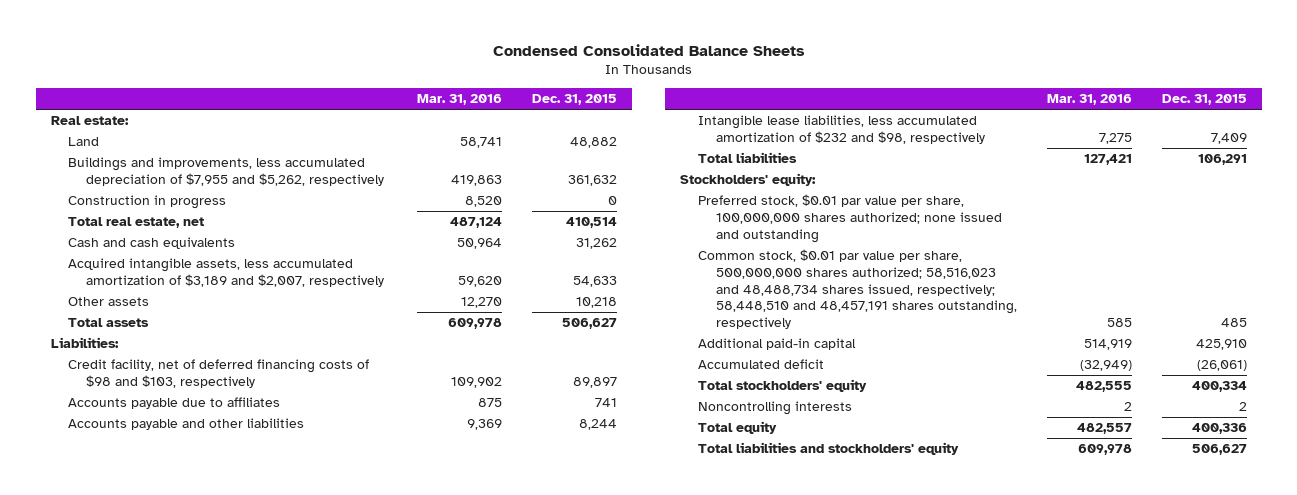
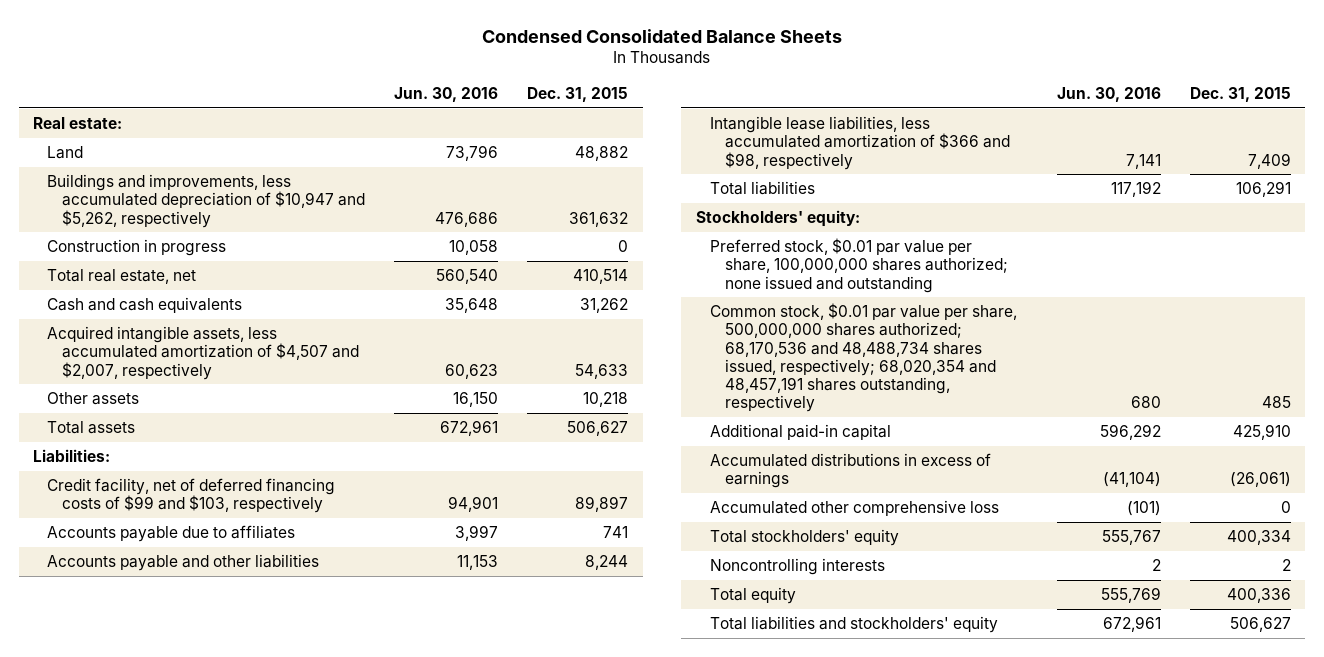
[416,93,502,105] Mar. 31, 2016 -> none
none -> [393,87,498,103] Jun. 30, 2016
[68,157,384,186] Buildings and improvements, less accumulated depreciation of $7,955 and $5,262, respectively -> [47,174,365,228] Buildings and improvements, less accumulated depreciation of $10,947 and $5,262, respectively
[68,258,384,287] Acquired intangible assets, less accumulated amortization of $3,189 and $2,007, respectively -> [47,326,359,380] Acquired intangible assets, less accumulated amortization of $4,507 and $2,007, respectively
[68,359,370,388] Credit facility, net of deferred financing costs of $98 and $103, respectively -> [47,478,336,514] Credit facility, net of deferred financing costs of $99 and $103, respectively
[697,115,985,144] Intangible lease liabilities, less accumulated amortization of $232 and $98, respectively -> [710,116,1010,170] Intangible lease liabilities, less accumulated amortization of $366 and $98, respectively
[697,249,1017,329] Common stock, $0.01 par value per share, 500,000,000 shares authorized; 58,516,023 and 48,488,734 shares issued, respectively; 58,448,510 and 48,457,191 shares outstanding, respectively -> [710,303,1018,413] Common stock, $0.01 par value per share, 500,000,000 shares authorized; 68,170,536 and 48,488,734 shares issued, respectively; 68,020,354 and 48,457,191 shares outstanding, respectively
[697,359,824,370] Accumulated deficit -> [710,453,992,489] Accumulated distributions in excess of earnings
none -> [710,500,1000,517] Accumulated other comprehensive loss

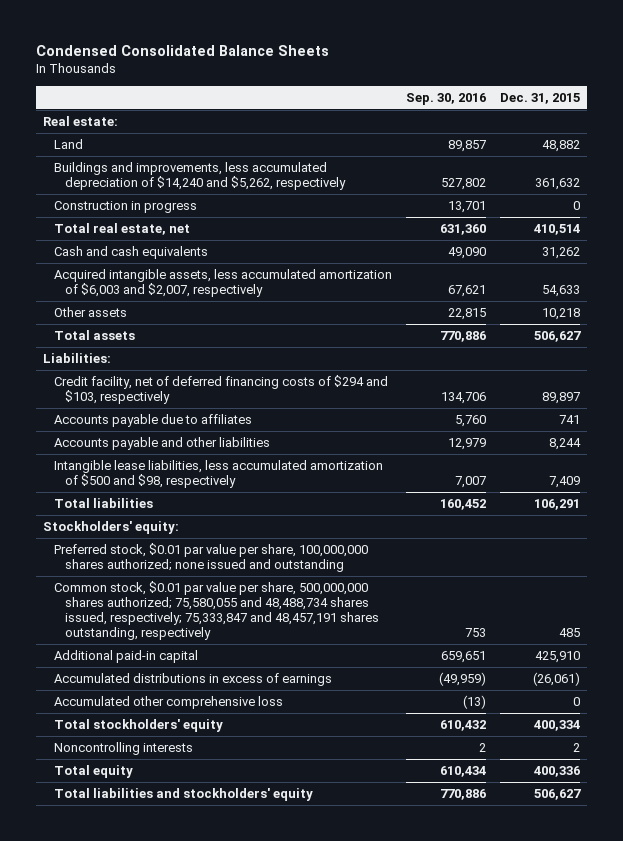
[393,87,498,103] Jun. 30, 2016 -> none
none -> [405,92,486,105] Sep. 30, 2016
[47,174,365,228] Buildings and improvements, less accumulated depreciation of $10,947 and $5,262, respectively -> [54,161,347,191] Buildings and improvements, less accumulated depreciation of $14,240 and $5,262, respectively
[47,326,359,380] Acquired intangible assets, less accumulated amortization of $4,507 and $2,007, respectively -> [54,268,393,298] Acquired intangible assets, less accumulated amortization of $6,003 and $2,007, respectively
[47,478,336,514] Credit facility, net of deferred financing costs of $99 and $103, respectively -> [54,374,389,405] Credit facility, net of deferred financing costs of $294 and $103, respectively
[710,116,1010,170] Intangible lease liabilities, less accumulated amortization of $366 and $98, respectively -> [54,459,384,489] Intangible lease liabilities, less accumulated amortization of $500 and $98, respectively
[710,303,1018,413] Common stock, $0.01 par value per share, 500,000,000 shares authorized; 68,170,536 and 48,488,734 shares issued, respectively; 68,020,354 and 48,457,191 shares outstanding, respectively -> [54,580,380,641] Common stock, $0.01 par value per share, 500,000,000 shares authorized; 75,580,055 and 48,488,734 shares issued, respectively; 75,333,847 and 48,457,191 shares outstanding, respectively

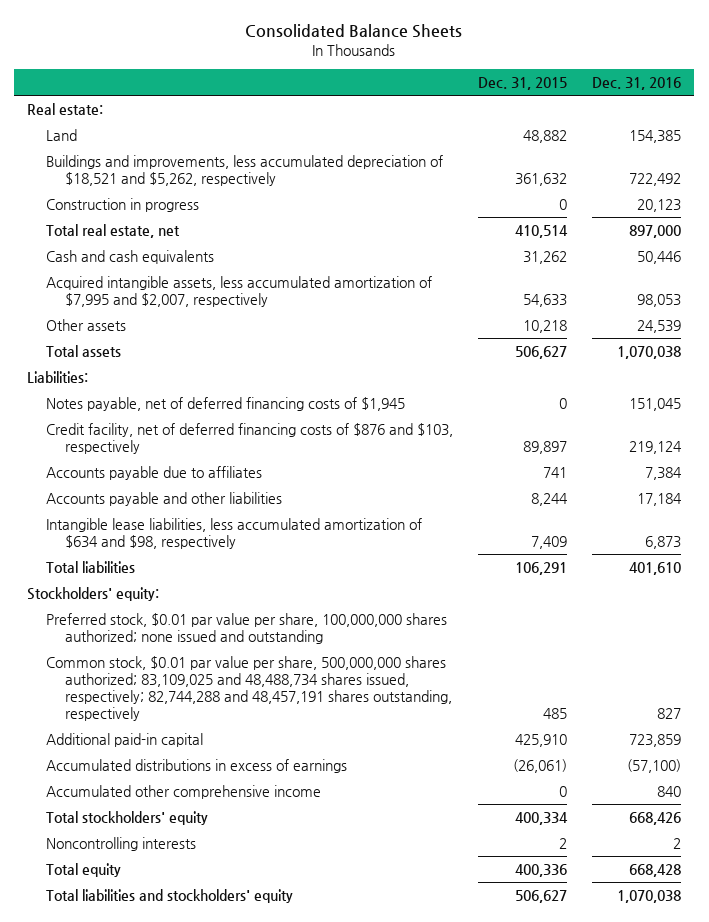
[36,44,330,56] Condensed Consolidated Balance Sheets -> [245,24,463,39] Consolidated Balance Sheets
[405,92,486,105] Sep. 30, 2016 -> none
none -> [592,76,682,90] Dec. 31, 2016
[54,161,347,191] Buildings and improvements, less accumulated depreciation of $14,240 and $5,262, respectively -> [45,155,443,186] Buildings and improvements, less accumulated depreciation of $18,521 and $5,262, respectively
[54,268,393,298] Acquired intangible assets, less accumulated amortization of $6,003 and $2,007, respectively -> [45,276,432,307] Acquired intangible assets, less accumulated amortization of $7,995 and $2,007, respectively
none -> [45,397,405,412] Notes payable, net of deferred financing costs of $1,945
[54,374,389,405] Credit facility, net of deferred financing costs of $294 and $103, respectively -> [45,423,453,454] Credit facility, net of deferred financing costs of $876 and $103, respectively
[54,459,384,489] Intangible lease liabilities, less accumulated amortization of $500 and $98, respectively -> [45,518,422,549] Intangible lease liabilities, less accumulated amortization of $634 and $98, respectively
[54,580,380,641] Common stock, $0.01 par value per share, 500,000,000 shares authorized; 75,580,055 and 48,488,734 shares issued, respectively; 75,333,847 and 48,457,191 shares outstanding, respectively -> [45,656,452,721] Common stock, $0.01 par value per share, 500,000,000 shares authorized; 83,109,025 and 48,488,734 shares issued, respectively; 82,744,288 and 48,457,191 shares outstanding, respectively
[54,695,284,709] Accumulated other comprehensive loss -> [45,785,321,800] Accumulated other comprehensive income

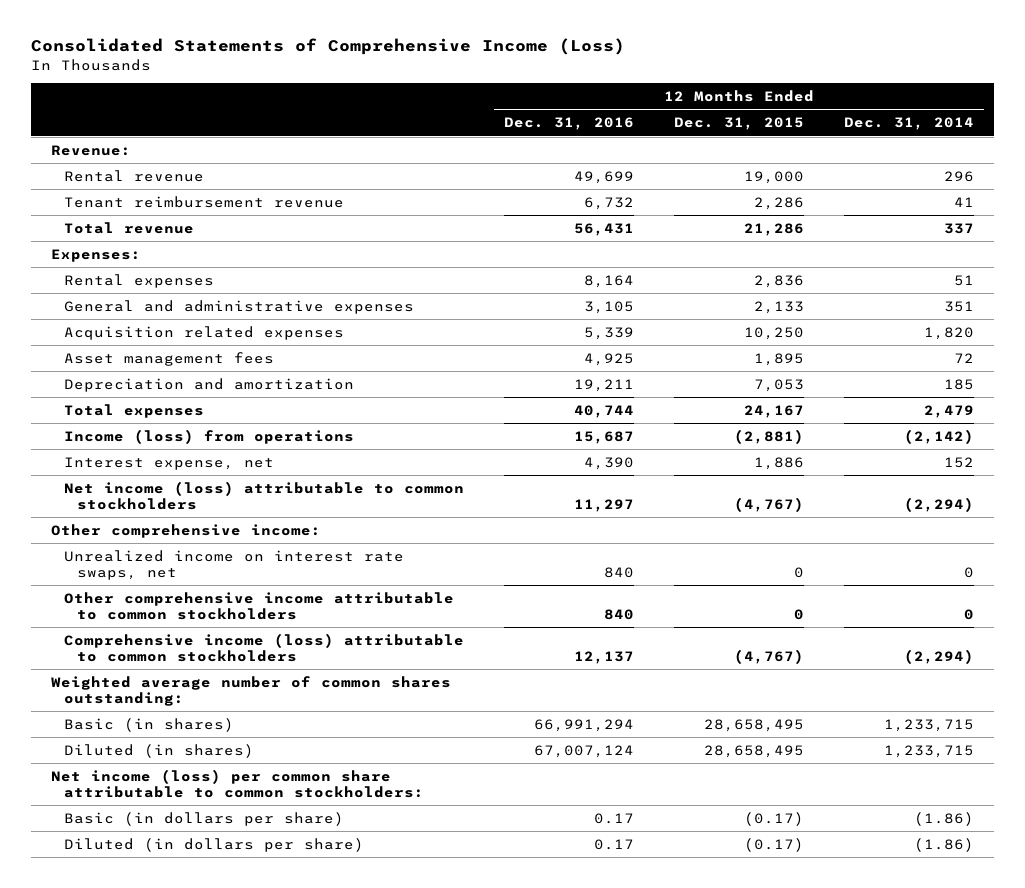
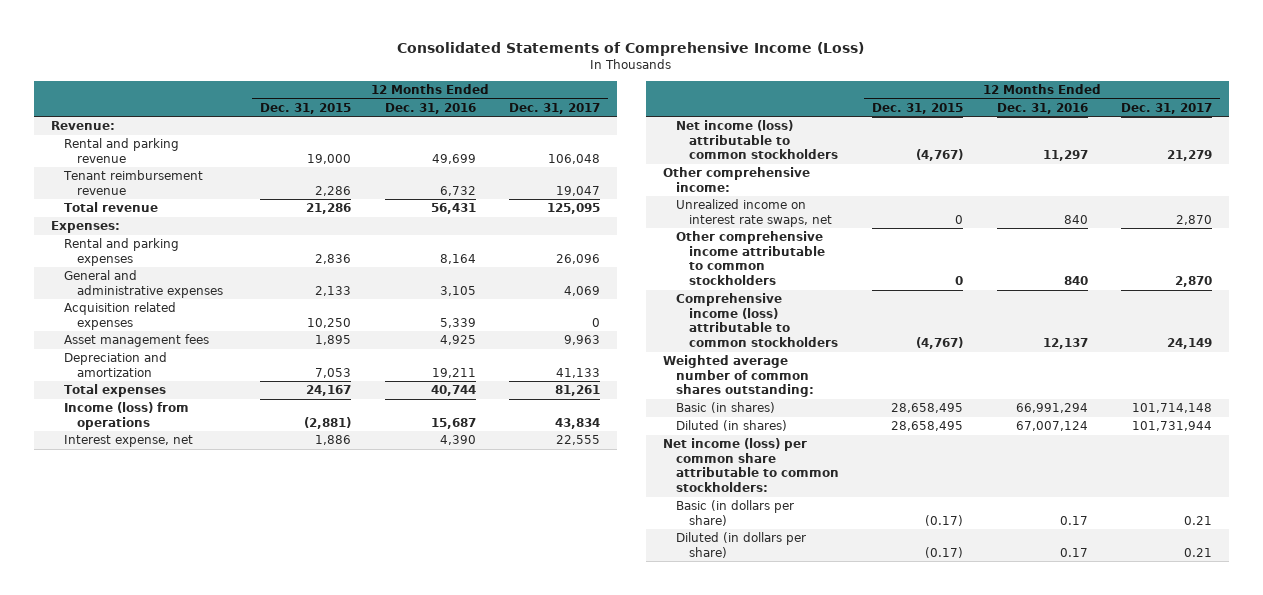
[844,117,975,131] Dec. 31, 2014 -> none
none -> [508,102,600,114] Dec. 31, 2017
[63,169,204,182] Rental revenue -> [63,138,179,163] Rental and parking revenue
[63,273,214,288] Rental expenses -> [63,238,179,266] Rental and parking expenses

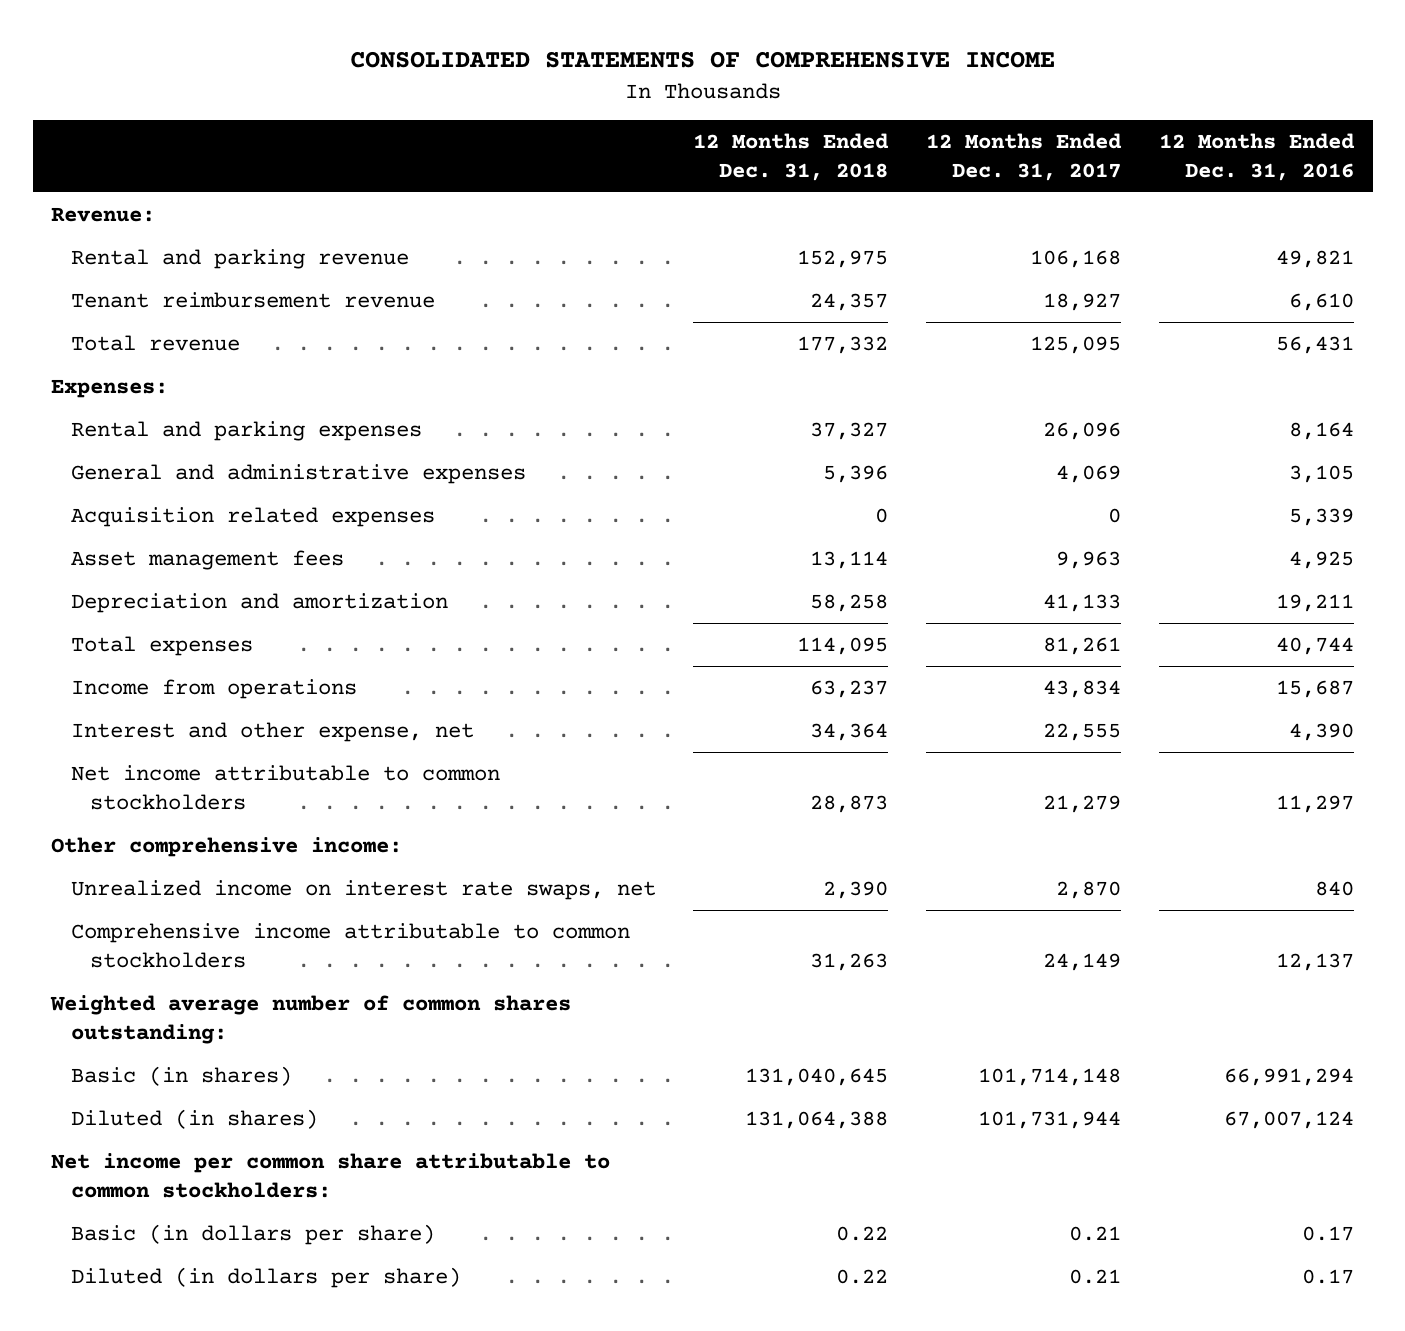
[397,41,865,56] Consolidated Statements of Comprehensive Income (Loss) -> [349,51,1055,69] CONSOLIDATED STATEMENTS OF COMPREHENSIVE INCOME
[260,102,352,114] Dec. 31, 2015 -> none
none -> [693,132,890,181] 12 Months Ended Dec. 31, 2018
[431,153,476,164] 49,699 -> [1275,249,1354,268] 49,821
[547,153,600,164] 106,048 -> [1030,249,1122,268] 106,168
[439,185,476,196] 6,732 -> [1288,292,1354,311] 6,610
[555,185,600,196] 19,047 -> [1043,292,1122,311] 18,927
[63,402,189,430] Income (loss) from operations -> [70,678,357,699] Income from operations
[63,435,193,448] Interest expense, net -> [70,721,474,742] Interest and other expense, net
[675,120,838,160] Net income (loss) attributable to common stockholders -> [70,764,500,810] Net income attributable to common stockholders
[675,231,825,285] Other comprehensive income attributable to common stockholders -> none
[675,293,838,347] Comprehensive income (loss) attributable to common stockholders -> [70,922,630,968] Comprehensive income attributable to common stockholders
[662,438,839,492] Net income (loss) per common share attributable to common stockholders: -> [51,1152,611,1198] Net income per common share attributable to common stockholders:

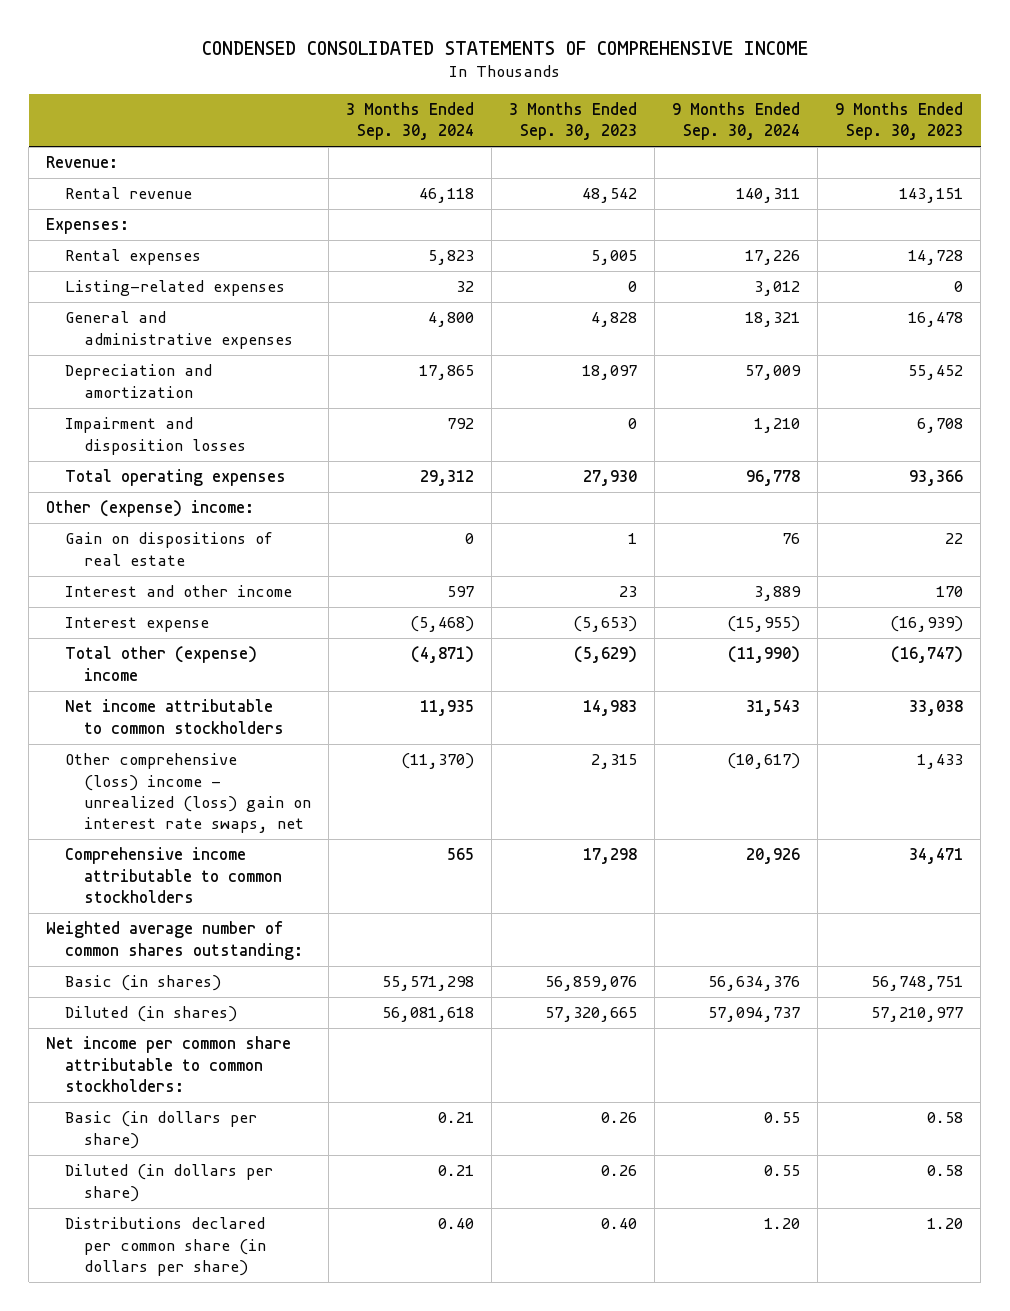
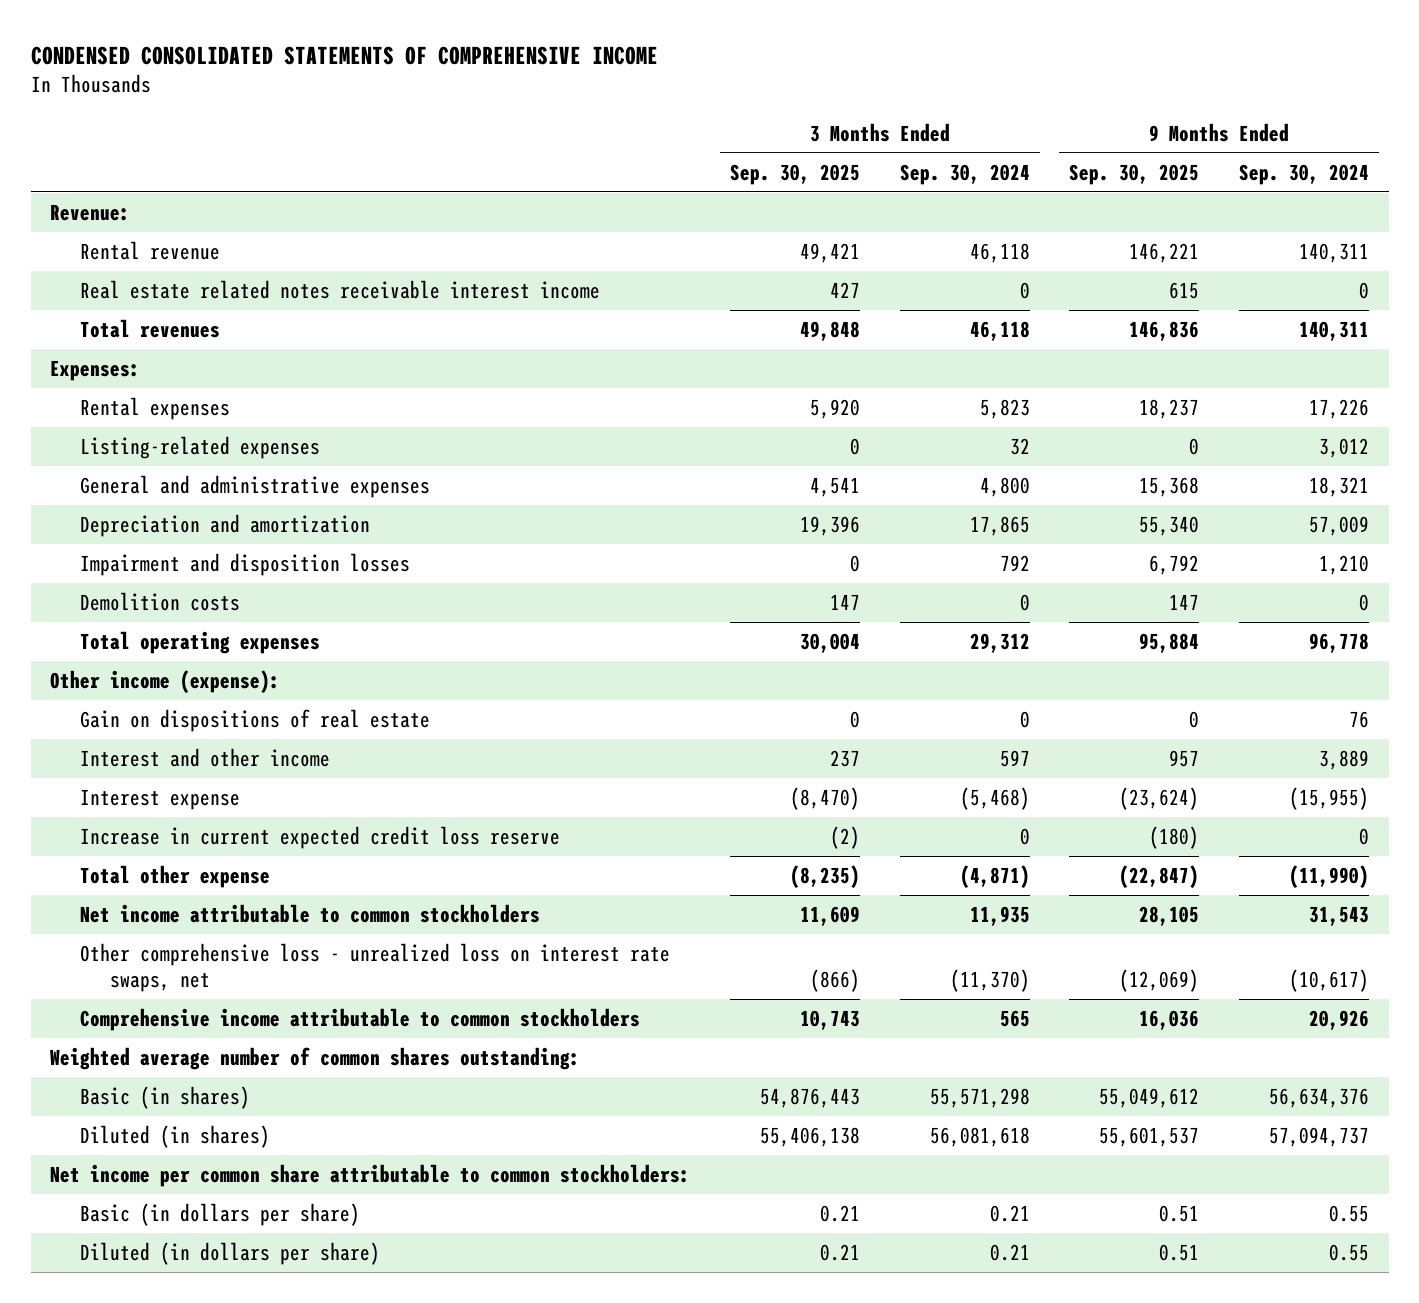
[509,101,638,141] 3 Months Ended Sep. 30, 2023 -> none
[835,101,964,141] 9 Months Ended Sep. 30, 2023 -> none
none -> [730,163,861,185] Sep. 30, 2025
none -> [1069,163,1200,185] Sep. 30, 2025
none -> [80,279,601,299] Real estate related notes receivable interest income
none -> [80,318,221,338] Total revenues
none -> [80,591,241,611] Demolition costs
[46,500,255,518] Other (expense) income: -> [50,669,281,693] Other income (expense):
none -> [80,825,561,849] Increase in current expected credit loss reserve
[65,646,258,681] Total other (expense) income -> [80,864,271,888] Total other expense
[65,753,311,834] Other comprehensive (loss) income - unrealized (loss) gain on interest rate swaps, net -> [80,942,671,992] Other comprehensive loss - unrealized loss on interest rate swaps, net
[65,1217,266,1276] Distributions declared per common share (in dollars per share) -> none

